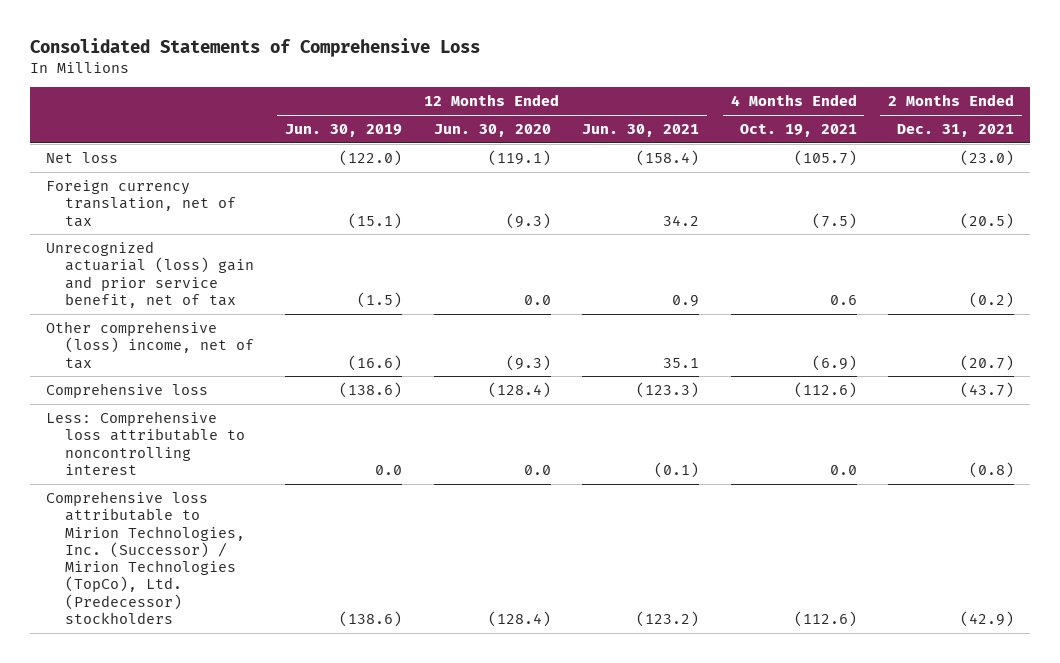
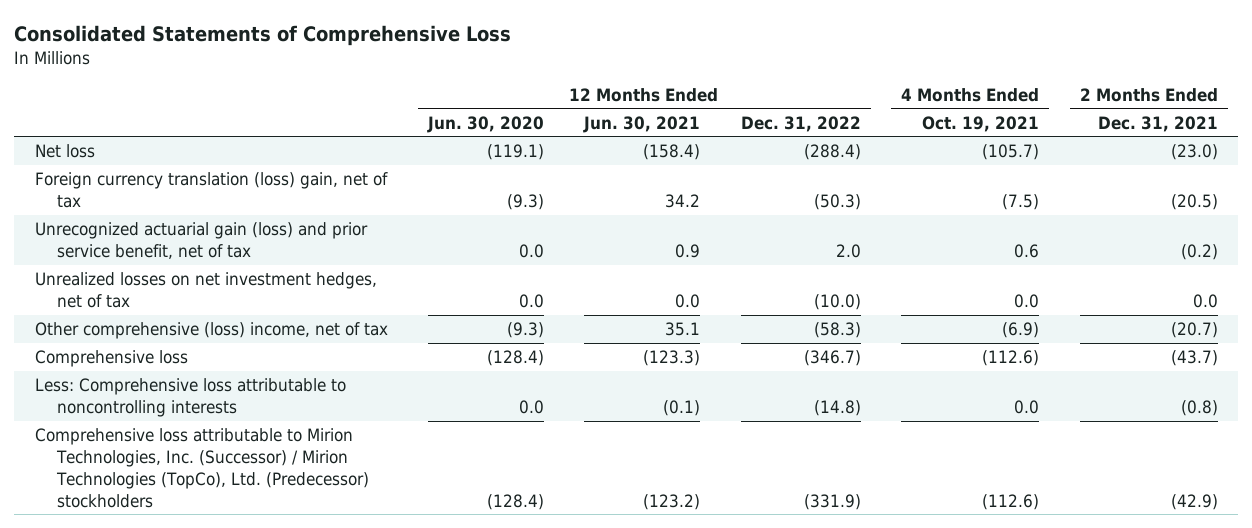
[285,124,403,138] Jun. 30, 2019 -> none
none -> [740,115,861,132] Dec. 31, 2022
[45,180,236,227] Foreign currency translation, net of tax -> [34,172,388,208] Foreign currency translation (loss) gain, net of tax
[45,241,254,308] Unrecognized actuarial (loss) gain and prior service benefit, net of tax -> [34,222,368,259] Unrecognized actuarial gain (loss) and prior service benefit, net of tax
none -> [34,272,377,308] Unrealized losses on net investment hedges, net of tax
[45,411,245,475] Less: Comprehensive loss attributable to noncontrolling interest -> [34,378,346,417] Less: Comprehensive loss attributable to noncontrolling interests

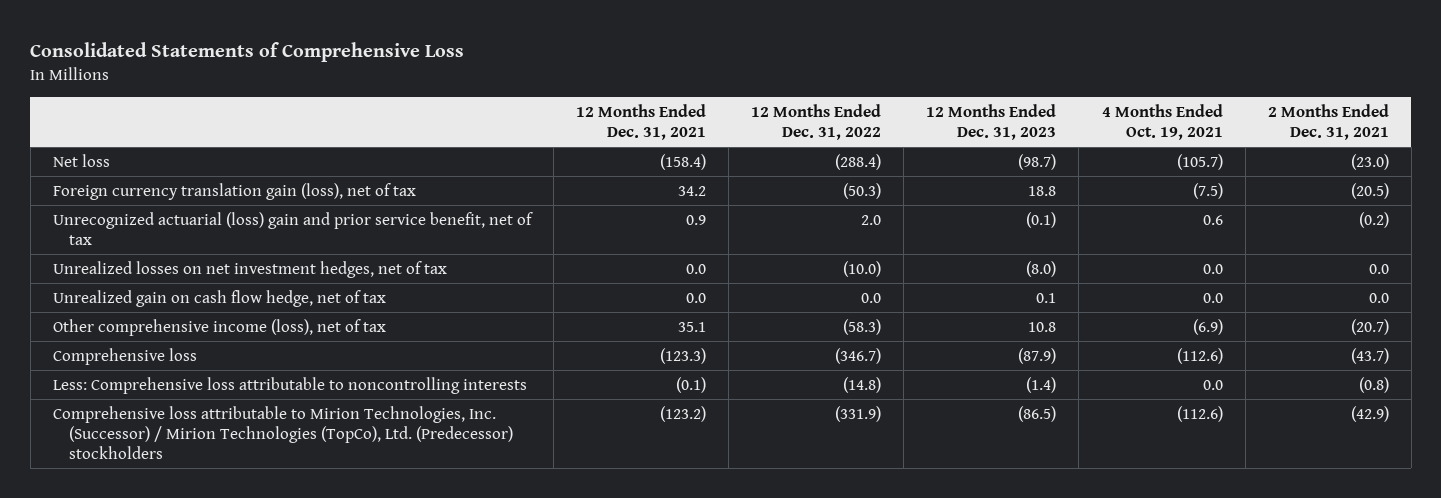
[427,115,545,133] Jun. 30, 2020 -> none
[583,115,701,133] Jun. 30, 2021 -> none
none -> [575,103,706,141] 12 Months Ended Dec. 31, 2021
none -> [926,103,1057,141] 12 Months Ended Dec. 31, 2023
[34,172,388,208] Foreign currency translation (loss) gain, net of tax -> [52,182,416,200] Foreign currency translation gain (loss), net of tax
[34,222,368,259] Unrecognized actuarial gain (loss) and prior service benefit, net of tax -> [52,211,533,245] Unrecognized actuarial (loss) gain and prior service benefit, net of tax
none -> [52,289,386,307] Unrealized gain on cash flow hedge, net of tax
[34,322,388,340] Other comprehensive (loss) income, net of tax -> [52,318,386,336] Other comprehensive income (loss), net of tax

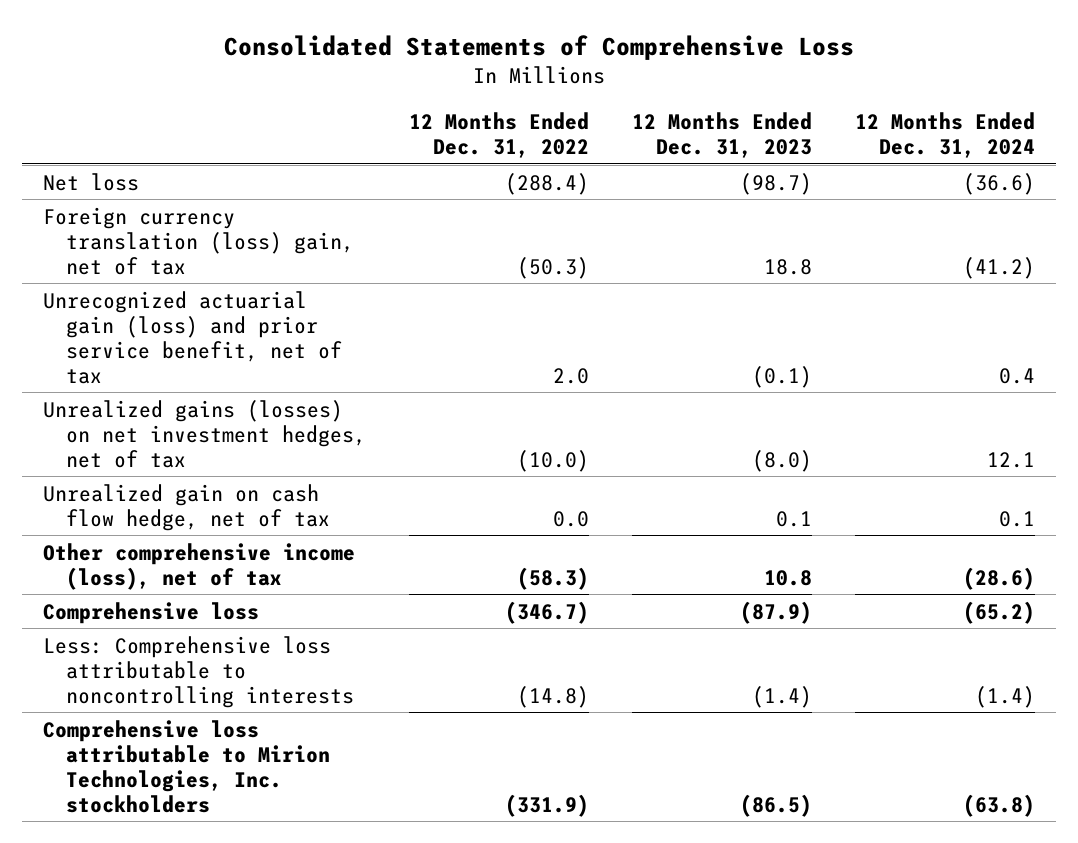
[575,103,706,141] 12 Months Ended Dec. 31, 2021 -> none
[1101,103,1223,141] 4 Months Ended Oct. 19, 2021 -> none
[1267,103,1389,141] 2 Months Ended Dec. 31, 2021 -> none
none -> [854,112,1035,159] 12 Months Ended Dec. 31, 2024
[52,182,416,200] Foreign currency translation gain (loss), net of tax -> [43,206,355,275] Foreign currency translation (loss) gain, net of tax
[52,211,533,245] Unrecognized actuarial (loss) gain and prior service benefit, net of tax -> [43,290,343,384] Unrecognized actuarial gain (loss) and prior service benefit, net of tax
[52,260,447,278] Unrealized losses on net investment hedges, net of tax -> [43,399,367,468] Unrealized gains (losses) on net investment hedges, net of tax
[52,405,513,459] Comprehensive loss attributable to Mirion Technologies, Inc. (Successor) / Mirion Technologies (TopCo), Ltd. (Predecessor) stockholders -> [43,719,331,813] Comprehensive loss attributable to Mirion Technologies, Inc. stockholders

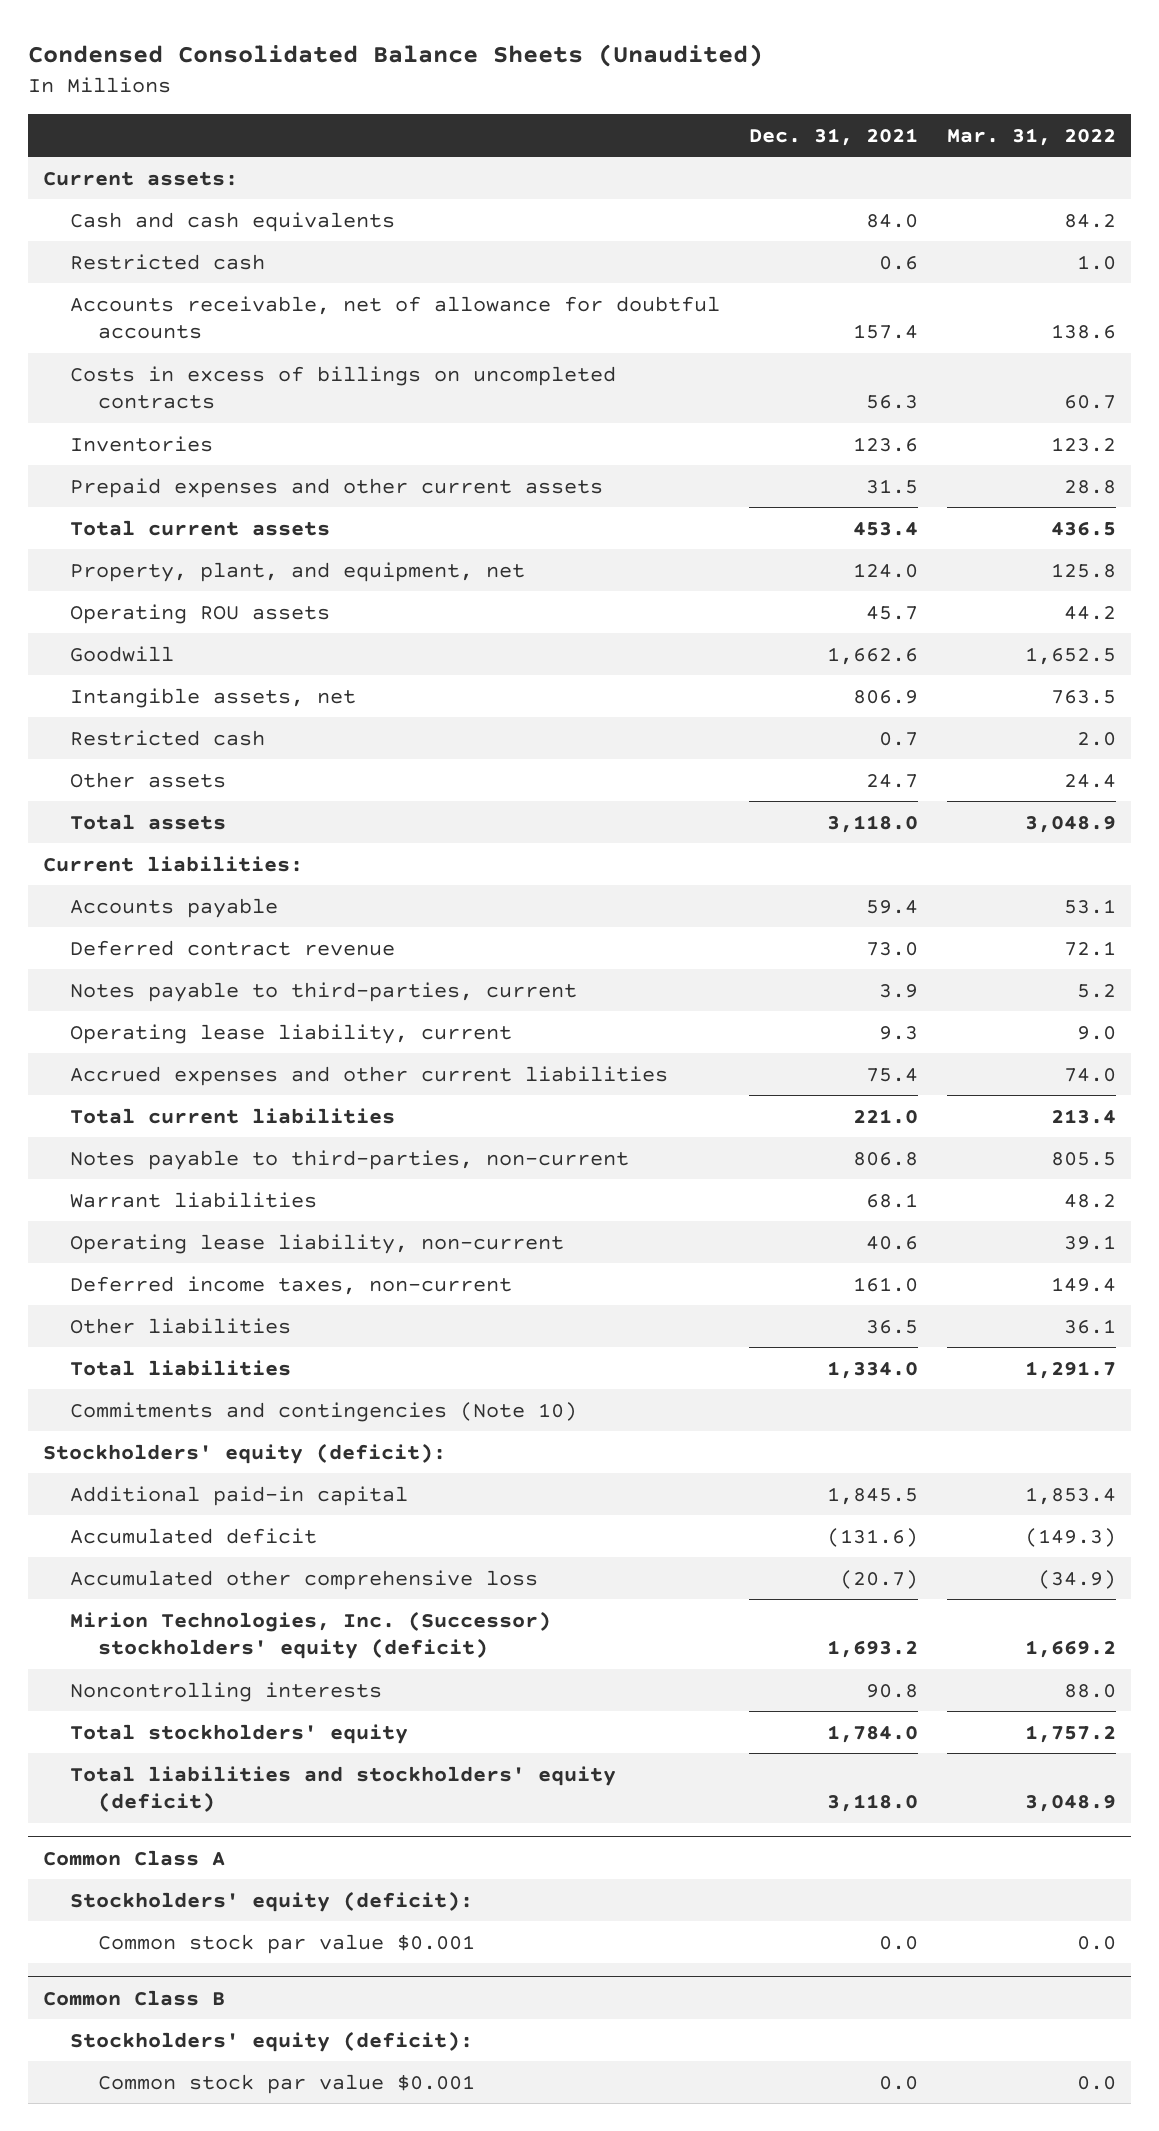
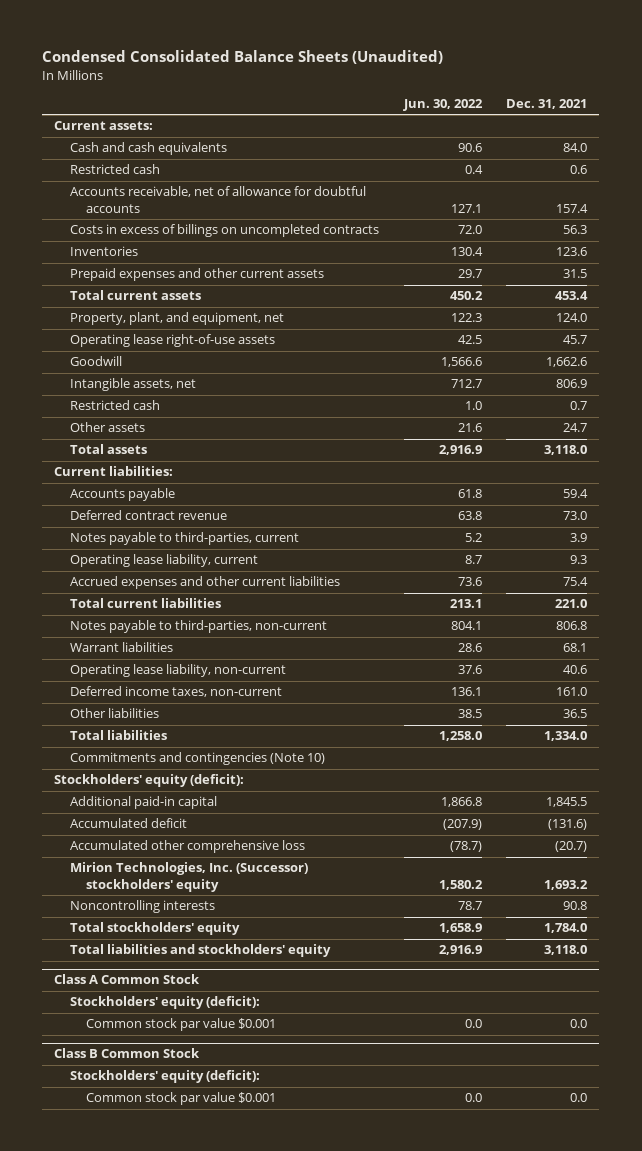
[947,127,1117,146] Mar. 31, 2022 -> none
none -> [402,99,483,112] Jun. 30, 2022
[70,603,331,624] Operating ROU assets -> [70,334,276,348] Operating lease right-of-use assets
[70,1610,552,1660] Mirion Technologies, Inc. (Successor) stockholders' equity (deficit) -> [70,862,309,892] Mirion Technologies, Inc. (Successor) stockholders' equity
[70,1765,617,1813] Total liabilities and stockholders' equity (deficit) -> [70,944,332,958] Total liabilities and stockholders' equity
[42,1849,225,1866] Common Class A -> [54,974,201,985] Class A Common Stock
[42,1989,225,2006] Common Class B -> [54,1048,201,1059] Class B Common Stock

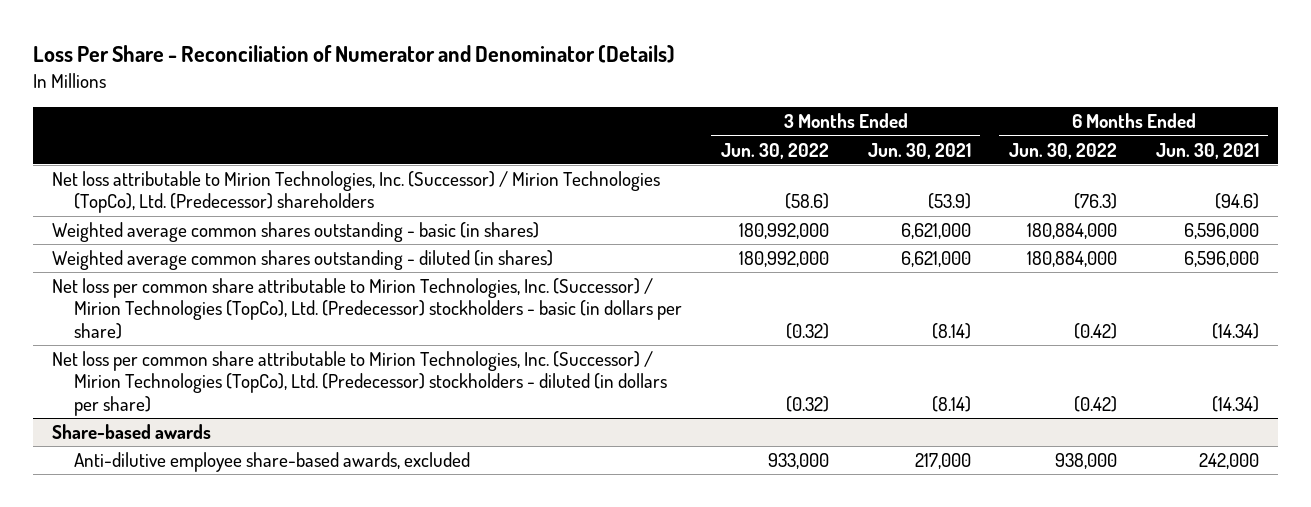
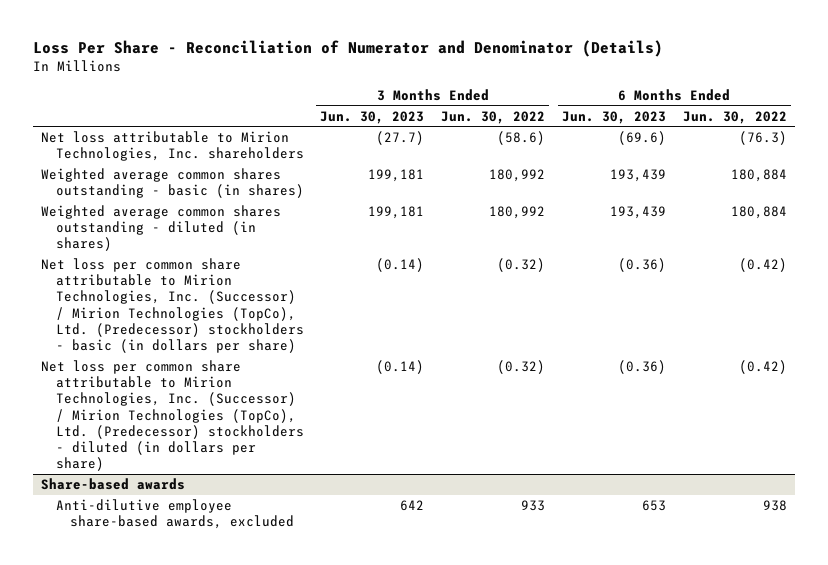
[867,142,971,159] Jun. 30, 2021 -> none
[1155,142,1259,159] Jun. 30, 2021 -> none
none -> [320,110,425,124] Jun. 30, 2023
none -> [562,110,667,124] Jun. 30, 2023
[51,171,660,214] Net loss attributable to Mirion Technologies, Inc. (Successor) / Mirion Technologies (TopCo), Ltd. (Predecessor) shareholders -> [41,131,304,162] Net loss attributable to Mirion Technologies, Inc. shareholders
[738,223,829,240] 180,992,000 -> [489,169,546,183] 180,992
[1027,223,1118,240] 180,884,000 -> [730,169,787,183] 180,884
[738,251,829,268] 180,992,000 -> [489,206,546,220] 180,992
[1027,251,1118,268] 180,884,000 -> [730,206,787,220] 180,884
[767,453,829,470] 933,000 -> [521,500,546,512] 933
[1055,453,1118,470] 938,000 -> [762,500,787,512] 938

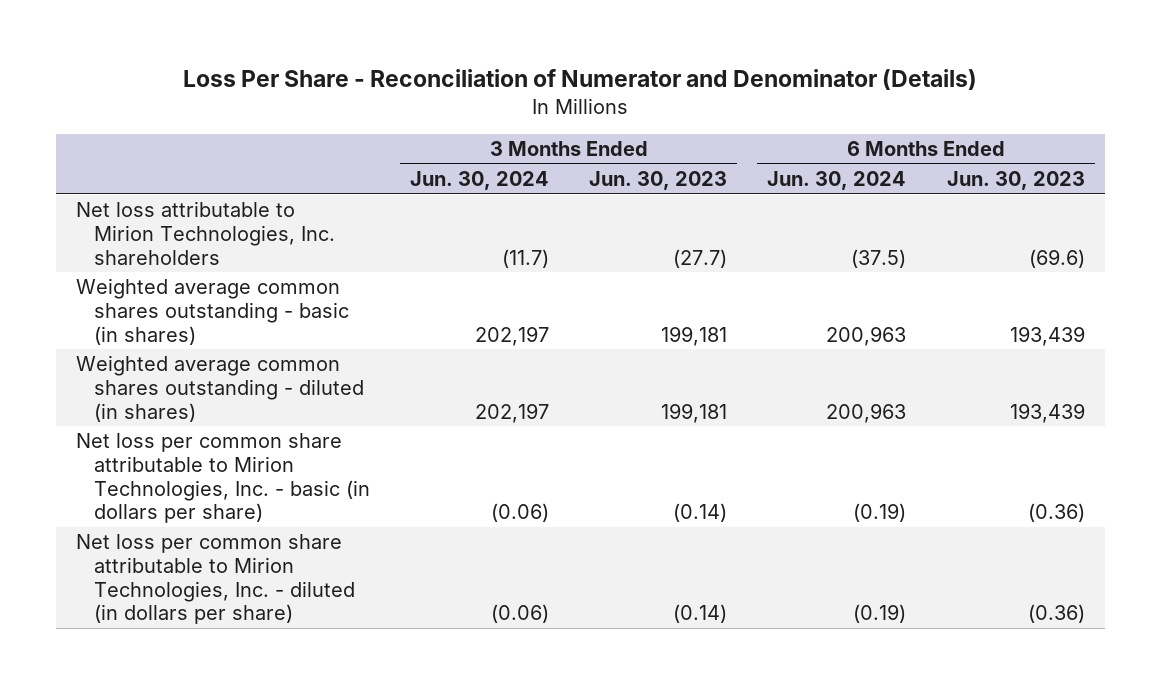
[441,110,546,124] Jun. 30, 2022 -> none
[682,110,787,124] Jun. 30, 2022 -> none
none -> [410,171,550,191] Jun. 30, 2024
none -> [767,171,907,191] Jun. 30, 2024
[41,478,186,491] Share-based awards -> none
[55,499,295,530] Anti-dilutive employee share-based awards, excluded -> none
[41,258,304,353] Net loss per common share attributable to Mirion Technologies, Inc. (Successor) / Mirion Technologies (TopCo), Ltd. (Predecessor) stockholders - basic (in dollars per share) -> [76,433,370,524] Net loss per common share attributable to Mirion Technologies, Inc. - basic (in dollars per share)
[41,360,304,472] Net loss per common share attributable to Mirion Technologies, Inc. (Successor) / Mirion Technologies (TopCo), Ltd. (Predecessor) stockholders - diluted (in dollars per share) -> [76,534,355,625] Net loss per common share attributable to Mirion Technologies, Inc. - diluted (in dollars per share)

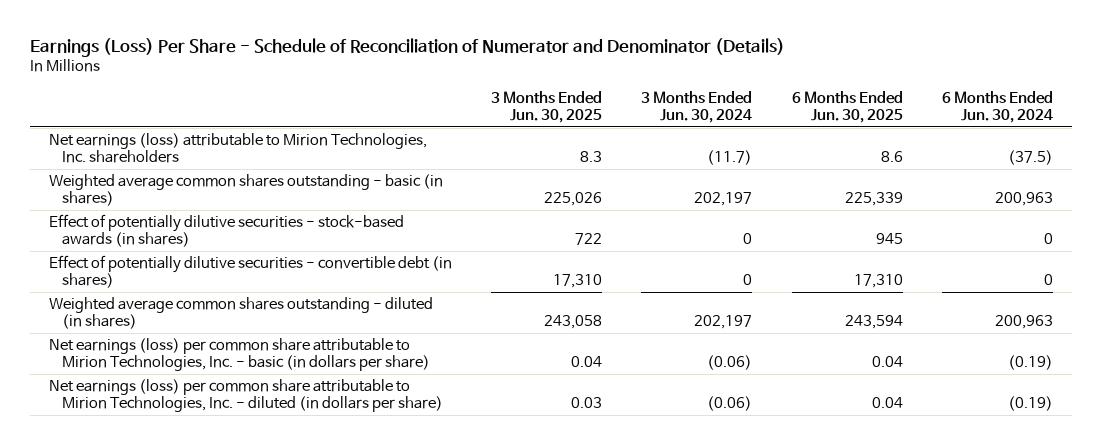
[183,69,978,91] Loss Per Share - Reconciliation of Numerator and Denominator (Details) -> [29,37,785,57] Earnings (Loss) Per Share - Schedule of Reconciliation of Numerator and Denominator (Details)
[589,171,728,191] Jun. 30, 2023 -> none
[946,171,1085,191] Jun. 30, 2023 -> none
none -> [491,90,603,124] 3 Months Ended Jun. 30, 2025
none -> [791,90,903,124] 6 Months Ended Jun. 30, 2025
[76,201,335,265] Net loss attributable to Mirion Technologies, Inc. shareholders -> [49,133,428,164] Net earnings (loss) attributable to Mirion Technologies, Inc. shareholders
none -> [49,214,405,248] Effect of potentially dilutive securities - stock-based awards (in shares)
none -> [49,255,453,289] Effect of potentially dilutive securities - convertible debt (in shares)
[76,433,370,524] Net loss per common share attributable to Mirion Technologies, Inc. - basic (in dollars per share) -> [49,338,431,372] Net earnings (loss) per common share attributable to Mirion Technologies, Inc. - basic (in dollars per share)
[76,534,355,625] Net loss per common share attributable to Mirion Technologies, Inc. - diluted (in dollars per share) -> [49,379,444,413] Net earnings (loss) per common share attributable to Mirion Technologies, Inc. - diluted (in dollars per share)

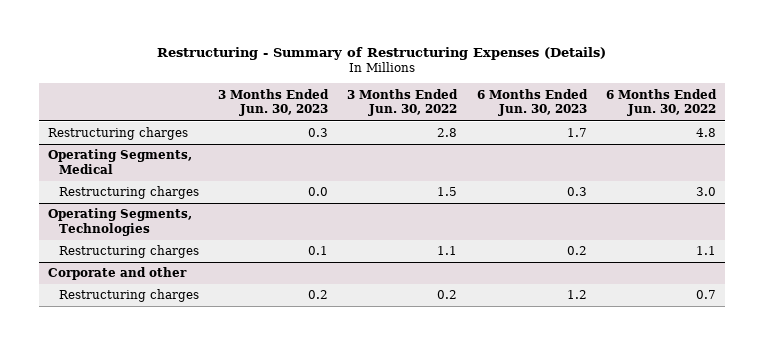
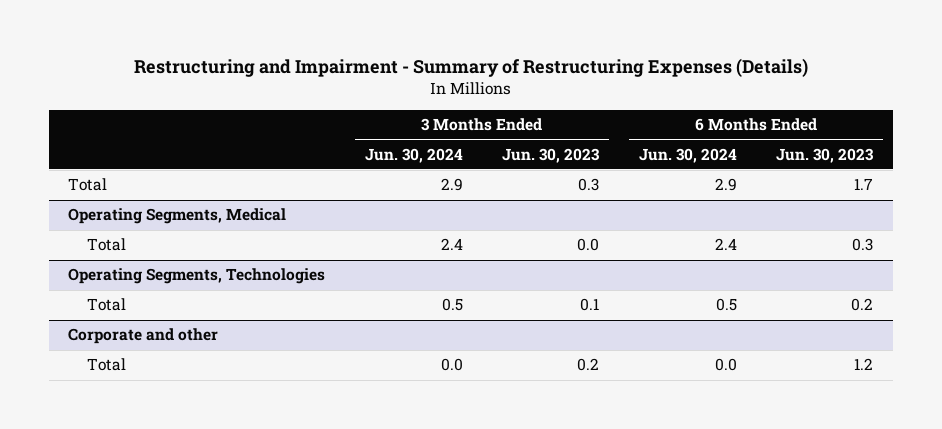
[157,46,607,60] Restructuring - Summary of Restructuring Expenses (Details) -> [133,57,808,77] Restructuring and Impairment - Summary of Restructuring Expenses (Details)
[347,88,459,117] 3 Months Ended Jun. 30, 2022 -> none
[605,88,717,117] 6 Months Ended Jun. 30, 2022 -> none
none -> [364,147,463,163] Jun. 30, 2024
none -> [638,147,737,163] Jun. 30, 2024
[48,127,189,141] Restructuring charges -> [68,178,108,192] Total
[58,186,199,200] Restructuring charges -> [86,238,126,252] Total
[58,245,199,259] Restructuring charges -> [86,298,126,312] Total
[58,289,199,303] Restructuring charges -> [86,358,126,372] Total

